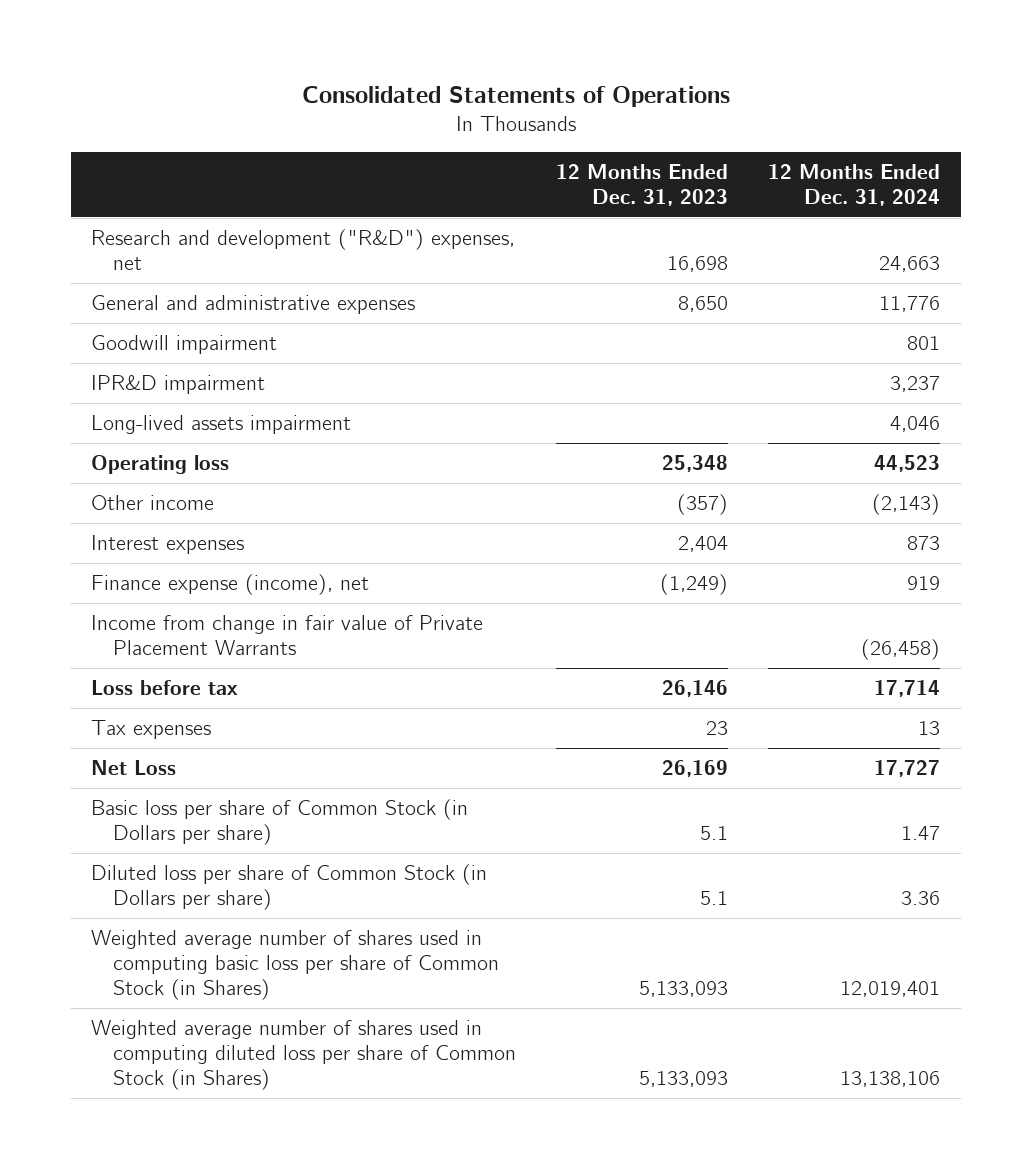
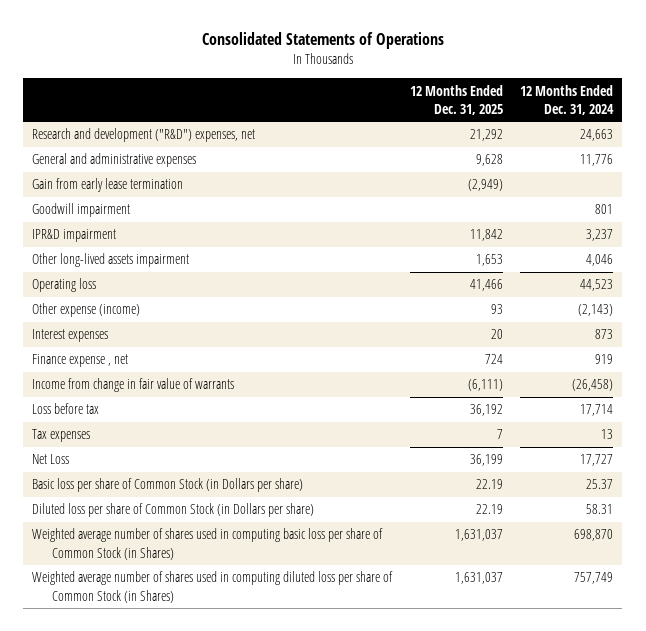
[556,163,729,206] 12 Months Ended Dec. 31, 2023 -> none
none -> [409,84,503,115] 12 Months Ended Dec. 31, 2025
none -> [32,178,184,193] Gain from early lease termination
[91,415,352,435] Long-lived assets impairment -> [32,253,190,268] Other long-lived assets impairment
[91,495,215,511] Other income -> [32,303,141,318] Other expense (income)
[91,574,370,596] Finance expense (income), net -> [32,354,129,368] Finance expense , net
[91,615,484,656] Income from change in fair value of Private Placement Warrants -> [32,378,235,393] Income from change in fair value of warrants
[901,826,941,841] 1.47 -> [586,479,614,490] 25.37
[901,891,941,906] 3.36 -> [586,504,614,515] 58.31
[840,980,941,997] 12,019,401 -> [574,529,614,542] 698,870
[840,1070,941,1087] 13,138,106 -> [574,572,614,585] 757,749

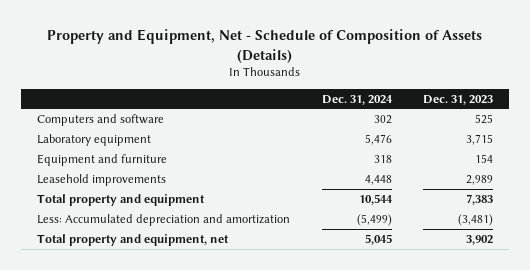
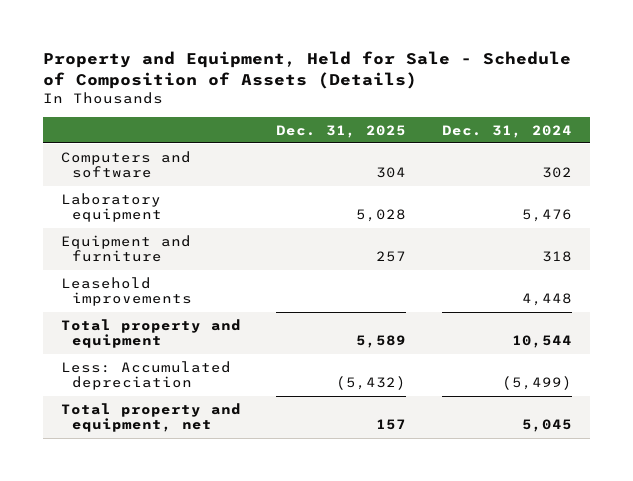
[47,29,483,63] Property and Equipment, Net - Schedule of Composition of Assets (Details) -> [42,50,571,89] Property and Equipment, Held for Sale - Schedule of Composition of Assets (Details)
[423,94,494,105] Dec. 31, 2023 -> none
none -> [276,124,407,138] Dec. 31, 2025
[36,213,290,226] Less: Accumulated depreciation and amortization -> [60,360,231,391] Less: Accumulated depreciation

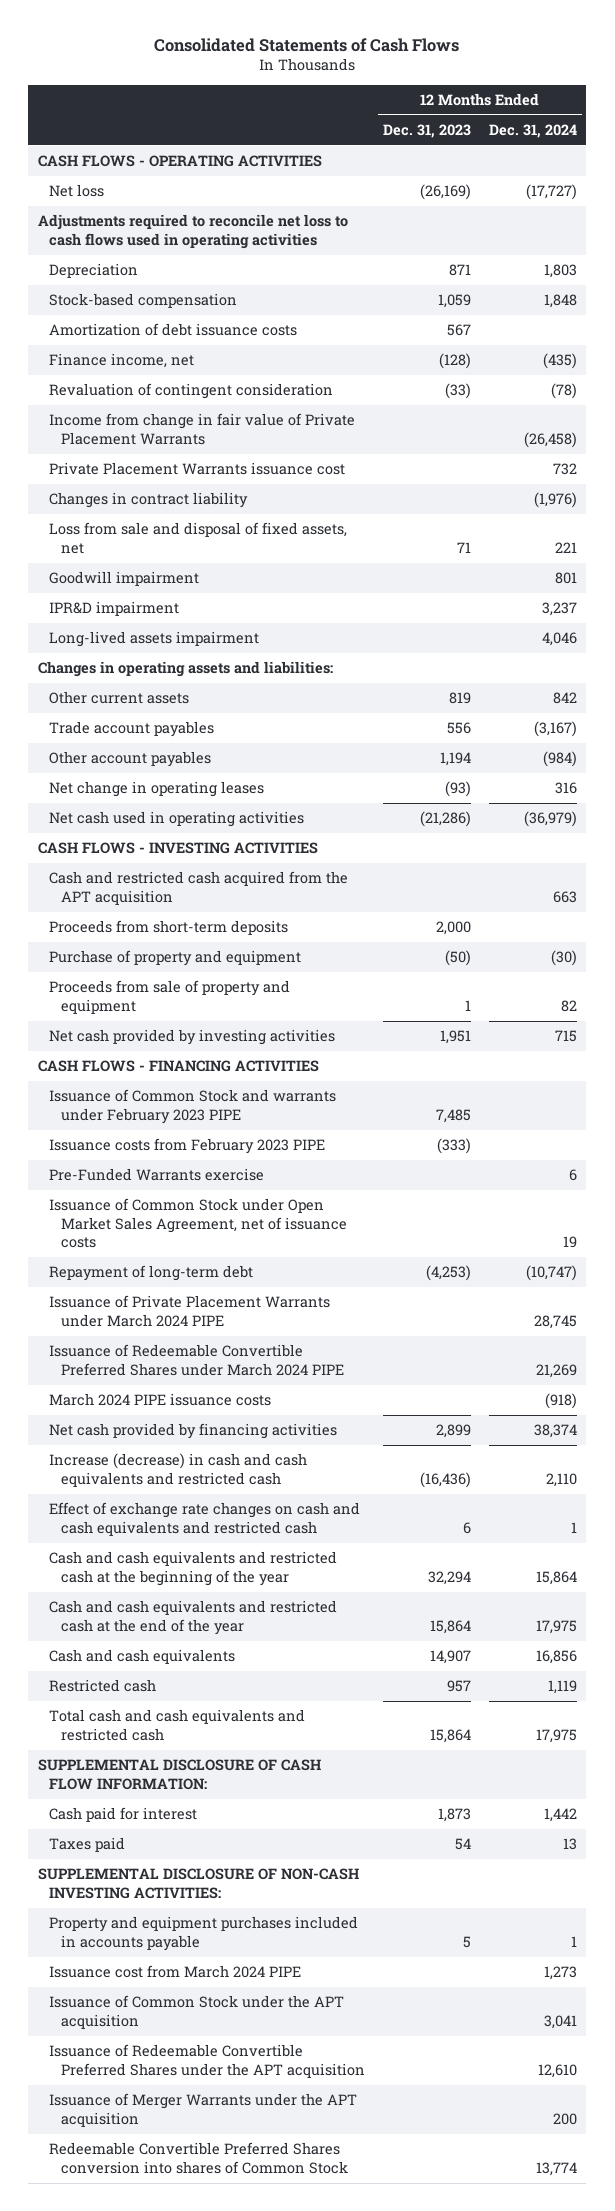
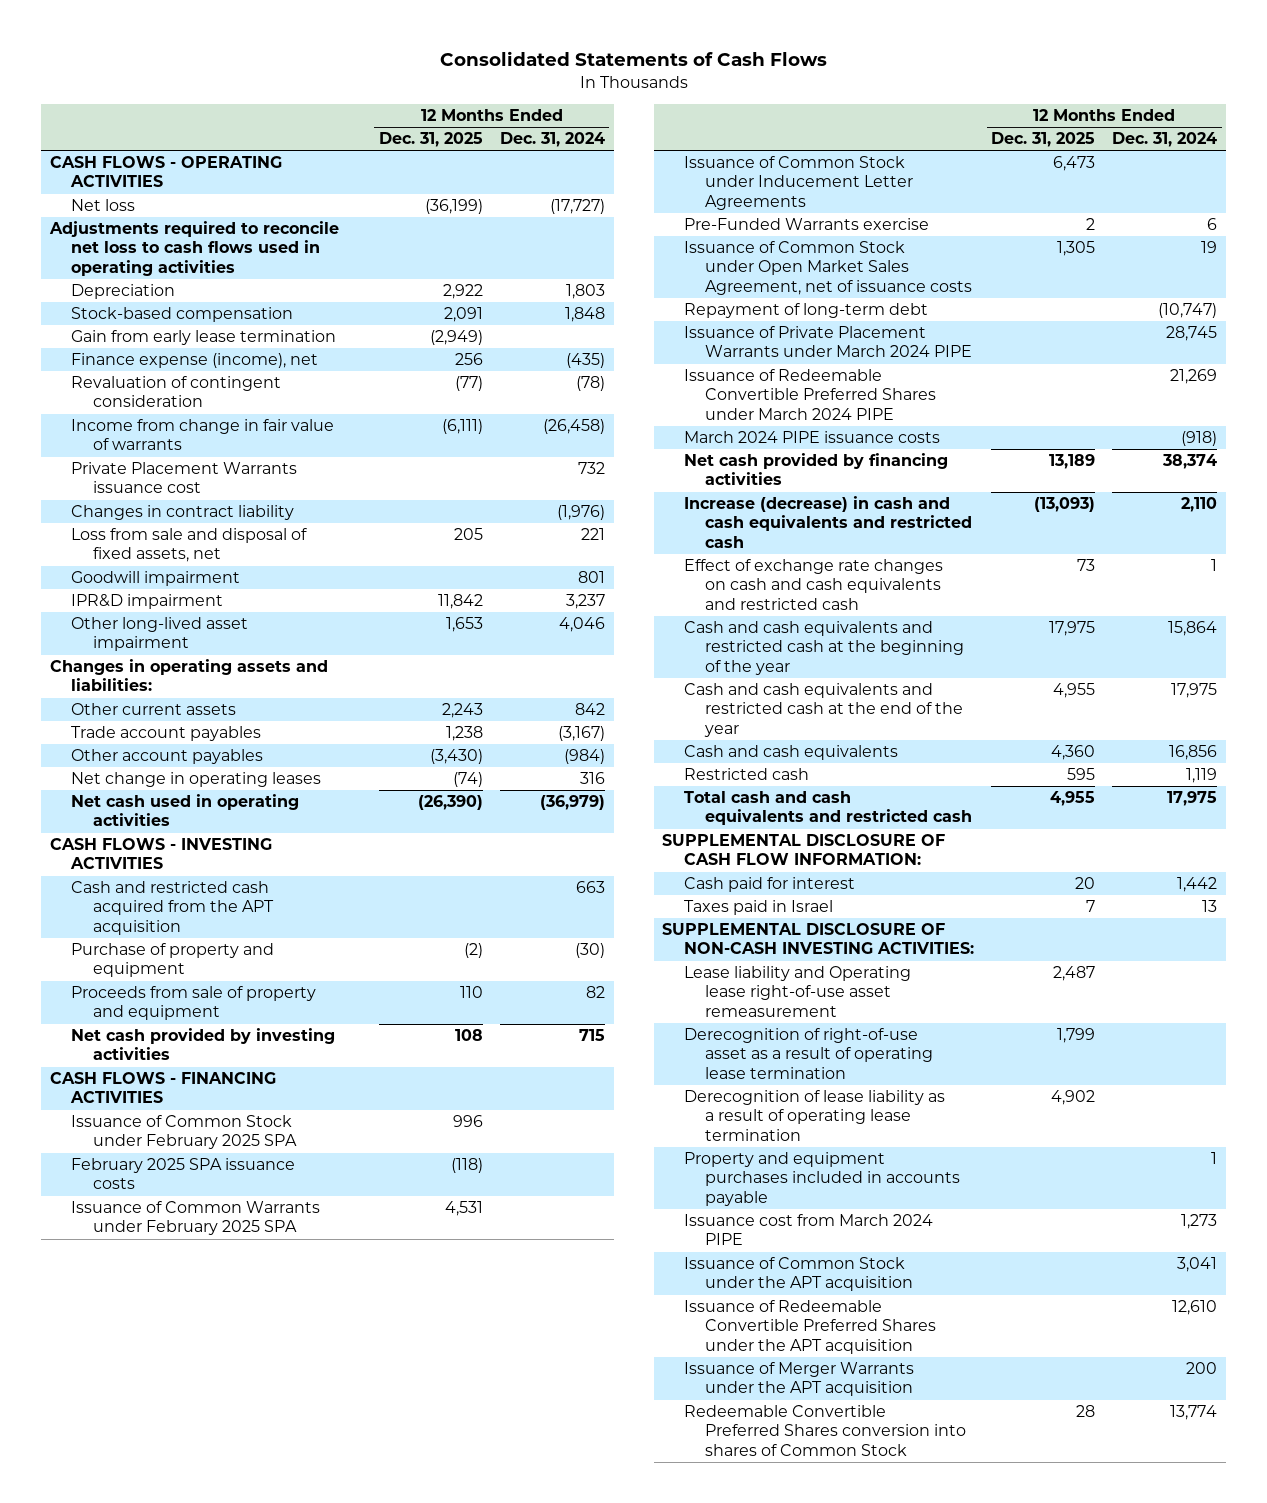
[382,124,471,139] Dec. 31, 2023 -> none
none -> [378,132,483,148] Dec. 31, 2025
[49,323,298,337] Amortization of debt issuance costs -> none
none -> [71,330,337,346] Gain from early lease termination
[49,353,195,369] Finance income, net -> [71,353,319,369] Finance expense (income), net
[49,413,356,445] Income from change in fair value of Private Placement Warrants -> [71,419,335,451] Income from change in fair value of warrants
[49,631,260,648] Long-lived assets impairment -> [71,617,249,652] Other long-lived asset impairment
[49,920,289,936] Proceeds from short-term deposits -> none
[49,1138,326,1155] Issuance costs from February 2023 PIPE -> none
[49,1089,337,1124] Issuance of Common Stock and warrants under February 2023 PIPE -> [71,1115,297,1150] Issuance of Common Stock under February 2025 SPA
none -> [71,1158,296,1190] February 2025 SPA issuance costs
none -> [71,1201,321,1236] Issuance of Common Warrants under February 2025 SPA
none -> [683,156,913,210] Issuance of Common Stock under Inducement Letter Agreements
[49,1837,126,1853] Taxes paid -> [683,900,833,916] Taxes paid in Israel
none -> [683,966,911,1017] Lease liability and Operating lease right-of-use asset remeasurement
none -> [683,1028,933,1079] Derecognition of right-of-use asset as a result of operating lease termination
none -> [683,1090,945,1141] Derecognition of lease liability as a result of operating lease termination

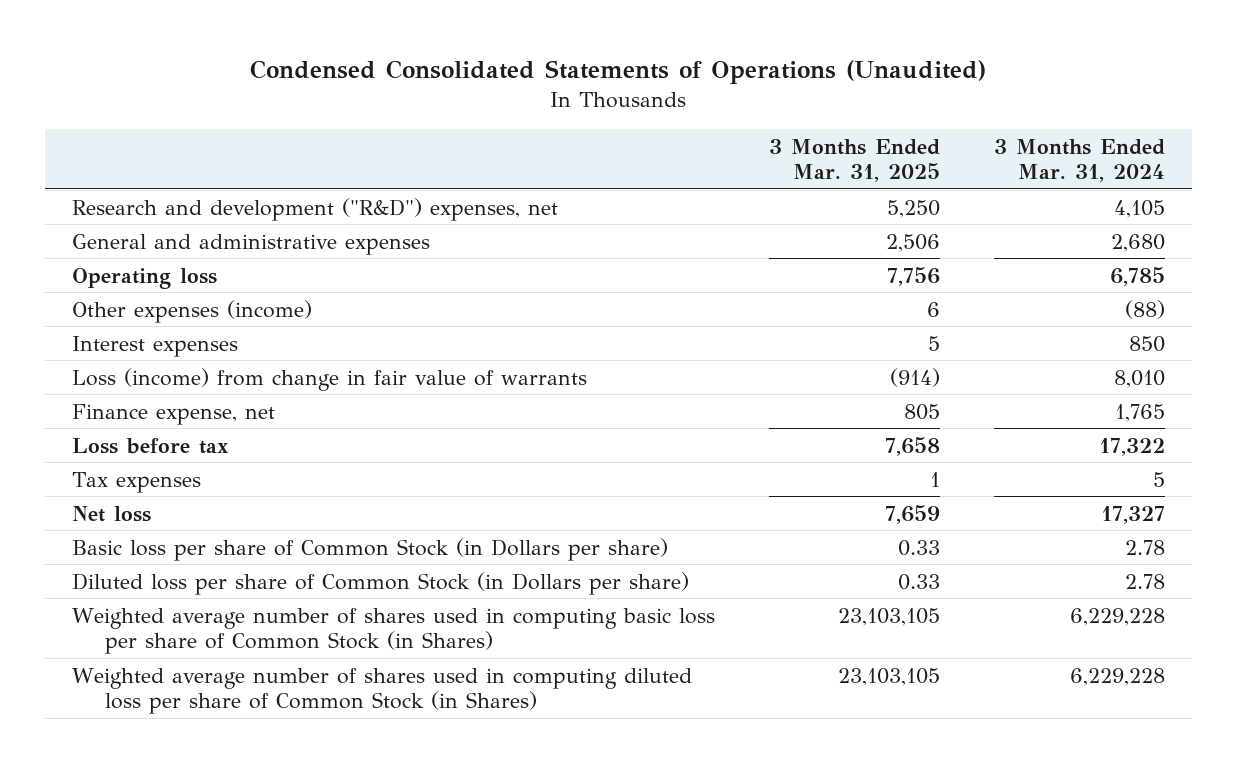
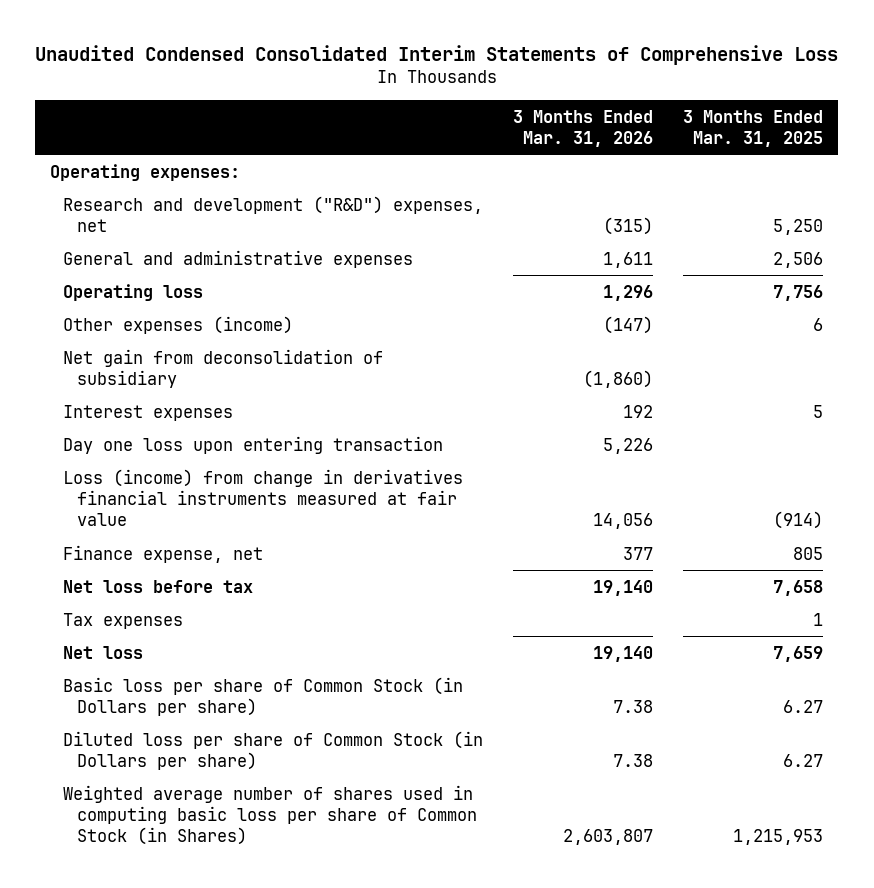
[250,60,987,85] Condensed Consolidated Statements of Operations (Unaudited) -> [34,44,838,65] Unaudited Condensed Consolidated Interim Statements of Comprehensive Loss
[993,138,1165,182] 3 Months Ended Mar. 31, 2024 -> none
none -> [513,109,654,147] 3 Months Ended Mar. 31, 2026
none -> [50,163,241,181] Operating expenses:
none -> [63,348,384,388] Net gain from deconsolidation of subsidiary
none -> [63,435,444,454] Day one loss upon entering transaction
[71,367,587,391] Loss (income) from change in fair value of warrants -> [63,468,464,527] Loss (income) from change in derivatives financial instruments measured at fair value
[71,437,229,454] Loss before tax -> [63,579,254,593] Net loss before tax
[71,667,692,714] Weighted average number of shares used in computing diluted loss per share of Common Stock (in Shares) -> none
[897,539,940,556] 0.33 -> [783,699,824,713] 6.27
[897,573,940,590] 0.33 -> [783,753,824,767] 6.27
[837,607,940,626] 23,103,105 -> [733,829,824,846] 1,215,953

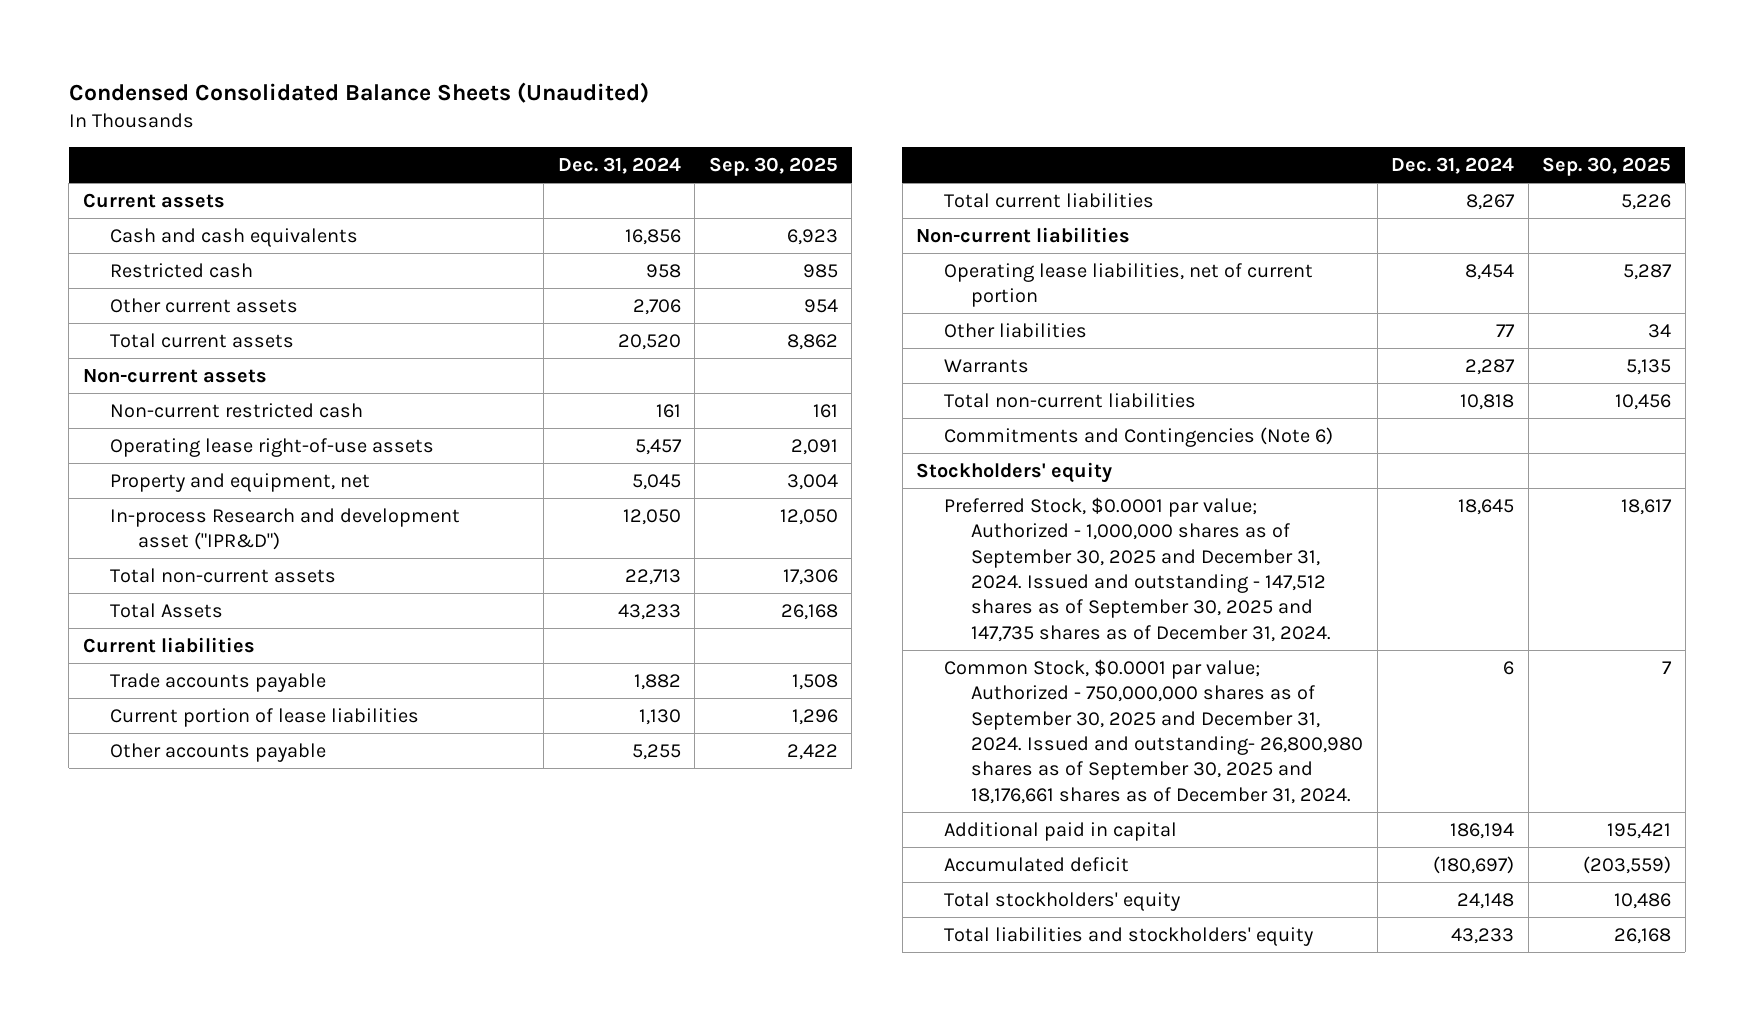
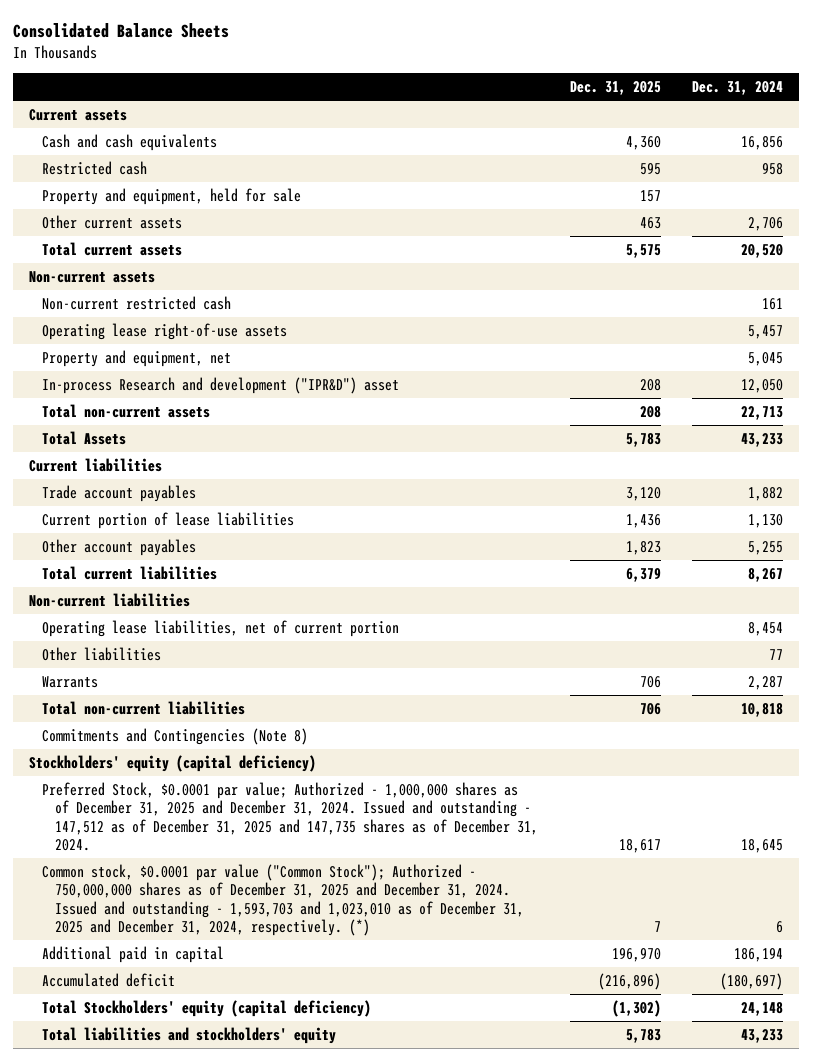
[68,82,649,104] Condensed Consolidated Balance Sheets (Unaudited) -> [13,23,230,39] Consolidated Balance Sheets
[708,157,838,177] Sep. 30, 2025 -> none
none -> [569,81,661,96] Dec. 31, 2025
none -> [42,187,302,205] Property and equipment, held for sale
[110,507,461,551] In-process Research and development asset ("IPR&D") -> [42,376,400,394] In-process Research and development ("IPR&D") asset
[110,672,327,692] Trade accounts payable -> [42,484,197,502] Trade account payables
[110,742,327,762] Other accounts payable -> [42,538,197,556] Other account payables
[943,426,1333,447] Commitments and Contingencies (Note 6) -> [42,727,309,745] Commitments and Contingencies (Note 8)
[916,461,1113,483] Stockholders' equity -> [29,754,317,772] Stockholders' equity (capital deficiency)
[943,496,1332,642] Preferred Stock, $0.0001 par value; Authorized - 1,000,000 shares as of September 30, 2025 and December 31, 2024. Issued and outstanding - 147,512 shares as of September 30, 2025 and 147,735 shares as of December 31, 2024. -> [42,781,539,852] Preferred Stock, $0.0001 par value; Authorized - 1,000,000 shares as of December 31, 2025 and December 31, 2024. Issued and outstanding - 147,512 as of December 31, 2025 and 147,735 shares as of December 31, 2024.
[943,658,1364,804] Common Stock, $0.0001 par value; Authorized - 750,000,000 shares as of September 30, 2025 and December 31, 2024. Issued and outstanding- 26,800,980 shares as of September 30, 2025 and 18,176,661 shares as of December 31, 2024. -> [42,863,525,937] Common stock, $0.0001 par value ("Common Stock"); Authorized - 750,000,000 shares as of December 31, 2025 and December 31, 2024. Issued and outstanding - 1,593,703 and 1,023,010 as of December 31, 2025 and December 31, 2024, respectively. (*)
[943,891,1180,911] Total stockholders' equity -> [42,999,372,1017] Total Stockholders' equity (capital deficiency)

